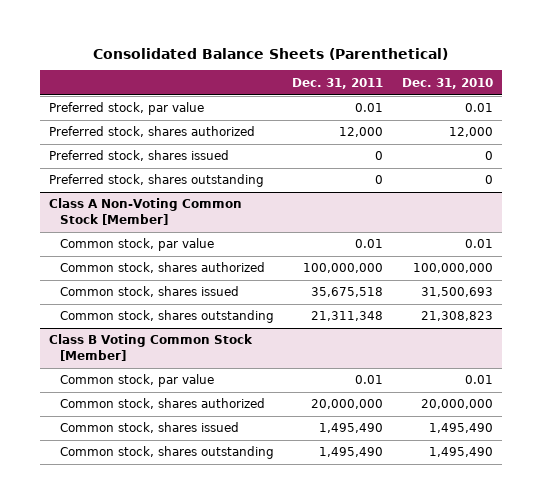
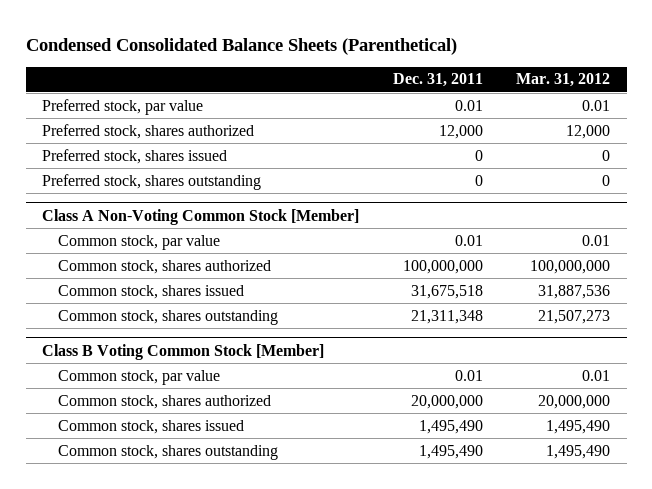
[92,47,448,60] Consolidated Balance Sheets (Parenthetical) -> [25,37,457,55] Condensed Consolidated Balance Sheets (Parenthetical)
[401,77,493,89] Dec. 31, 2010 -> none
none -> [515,73,610,88] Mar. 31, 2012
[311,287,384,298] 35,675,518 -> [410,284,483,299] 31,675,518

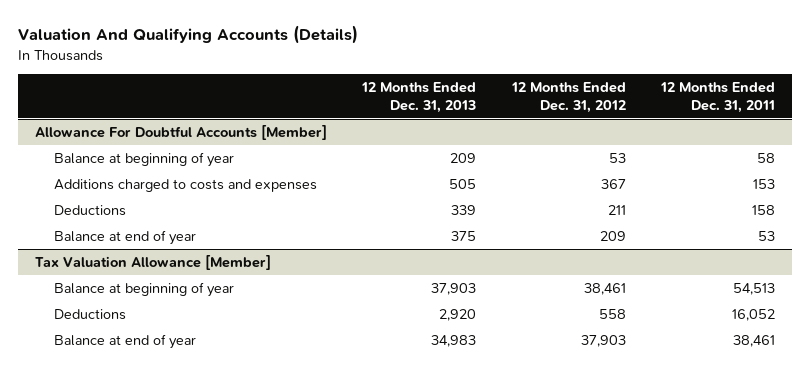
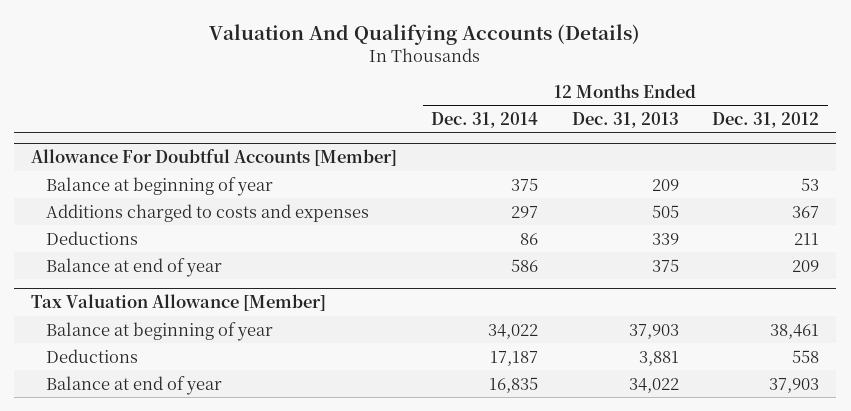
[659,82,775,113] 12 Months Ended Dec. 31, 2011 -> none
none -> [430,112,538,129] Dec. 31, 2014
[439,308,477,321] 2,920 -> [638,350,679,366] 3,881
[431,334,477,347] 34,983 -> [628,377,679,393] 34,022

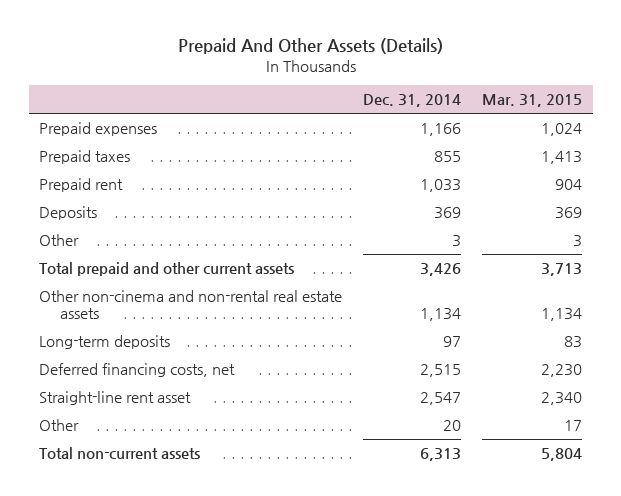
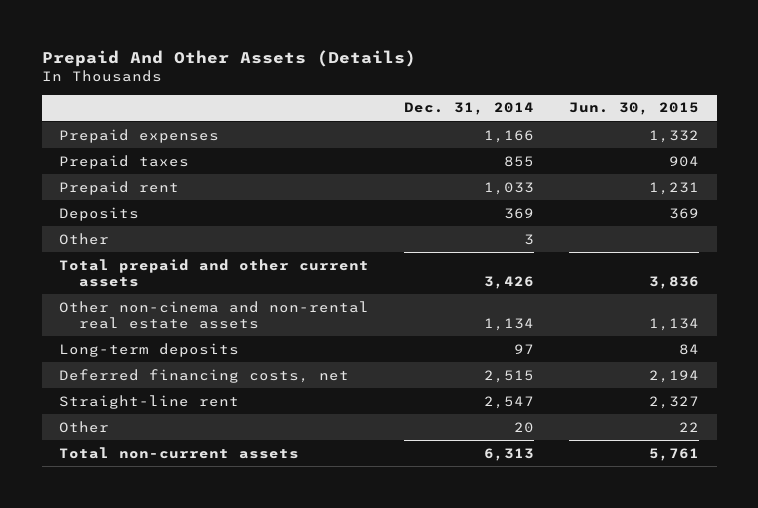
[482,94,583,108] Mar. 31, 2015 -> none
none -> [569,102,700,116] Jun. 30, 2015
[39,391,192,406] Straight-line rent asset -> [59,394,240,409] Straight-line rent

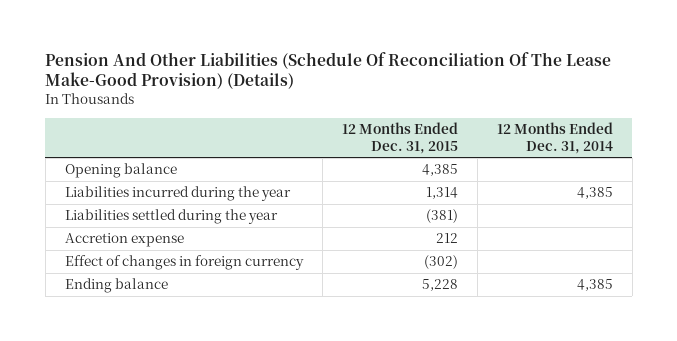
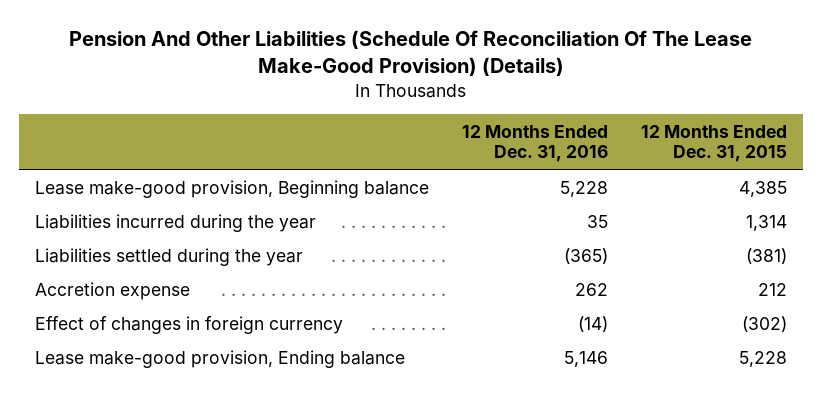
[496,122,613,154] 12 Months Ended Dec. 31, 2014 -> none
none -> [462,124,609,163] 12 Months Ended Dec. 31, 2016
[64,163,177,179] Opening balance -> [35,179,430,198] Lease make-good provision, Beginning balance
[64,278,168,294] Ending balance -> [35,349,406,368] Lease make-good provision, Ending balance

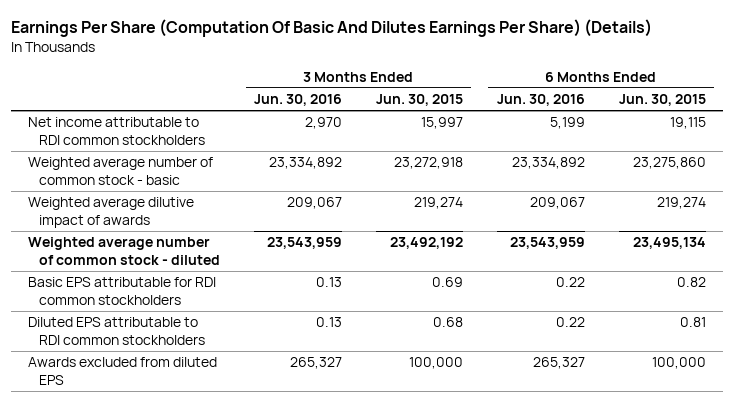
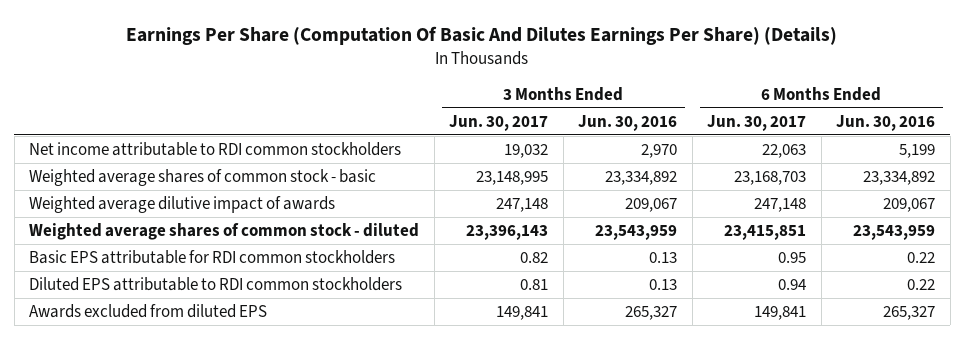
[375,94,463,107] Jun. 30, 2015 -> none
[618,94,706,107] Jun. 30, 2015 -> none
none -> [449,114,549,131] Jun. 30, 2017
none -> [707,114,807,131] Jun. 30, 2017
[28,157,214,185] Weighted average number of common stock - basic -> [29,169,377,187] Weighted average shares of common stock - basic
[28,237,221,265] Weighted average number of common stock - diluted -> [29,223,420,241] Weighted average shares of common stock - diluted

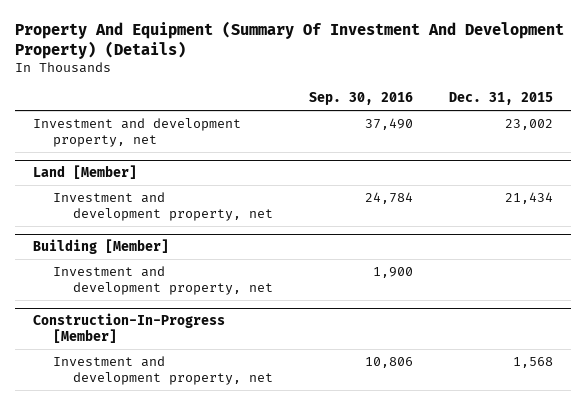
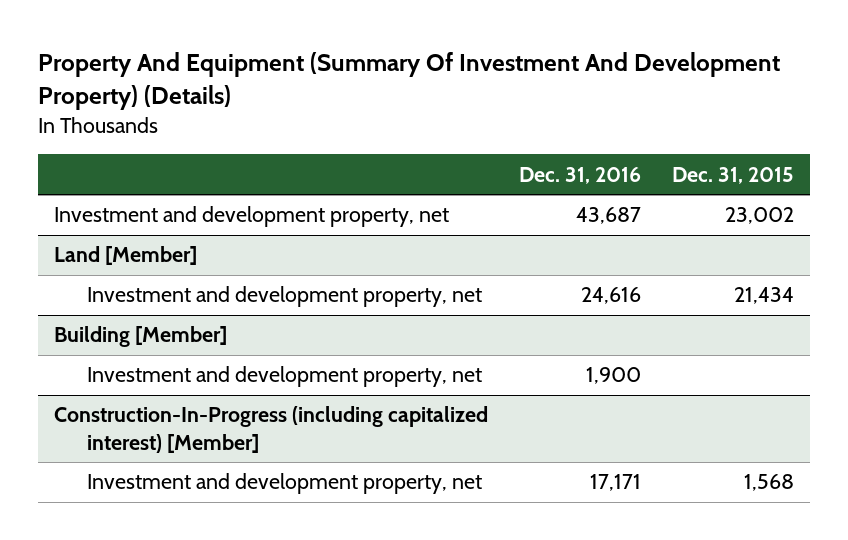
[309,92,414,106] Sep. 30, 2016 -> none
none -> [518,166,641,184] Dec. 31, 2016
[32,313,225,344] Construction-In-Progress [Member] -> [53,406,488,453] Construction-In-Progress (including capitalized interest) [Member]

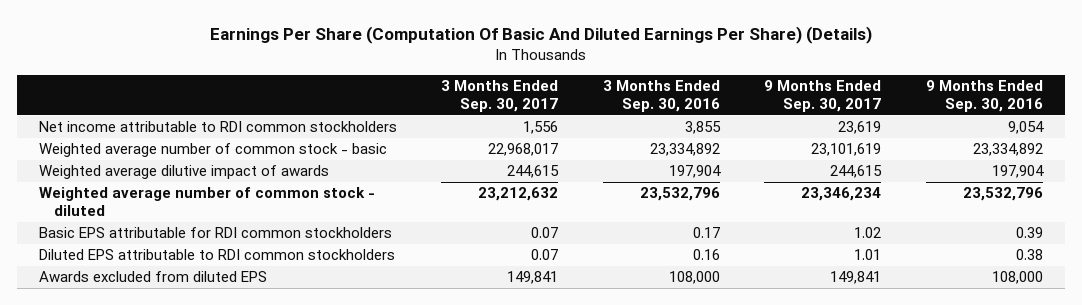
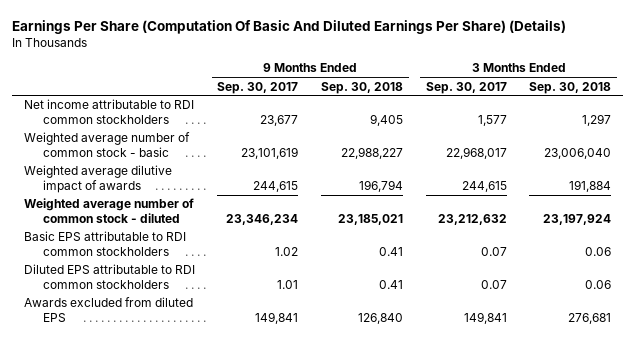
[602,80,720,112] 3 Months Ended Sep. 30, 2016 -> none
[925,80,1043,112] 9 Months Ended Sep. 30, 2016 -> none
none -> [321,81,404,94] Sep. 30, 2018
none -> [529,81,612,94] Sep. 30, 2018
[523,121,559,135] 1,556 -> [477,114,507,126] 1,577
[838,121,882,135] 23,619 -> [260,114,299,126] 23,677
[38,227,392,239] Basic EPS attributable for RDI common stockholders -> [23,231,186,256] Basic EPS attributable to RDI common stockholders

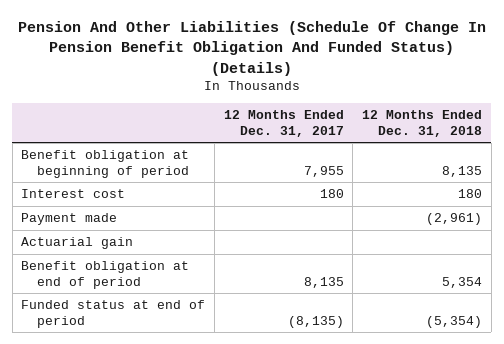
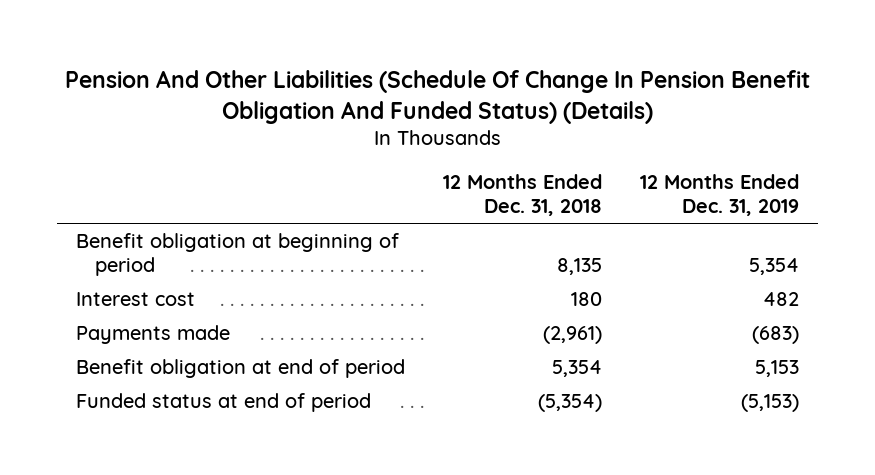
[223,110,344,137] 12 Months Ended Dec. 31, 2017 -> none
none -> [640,174,800,217] 12 Months Ended Dec. 31, 2019
[21,237,134,250] Actuarial gain -> none
[21,213,118,226] Payment made -> [75,325,230,345] Payments made

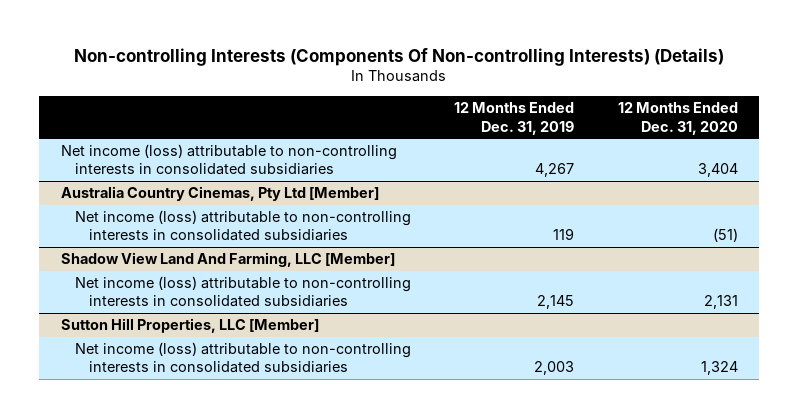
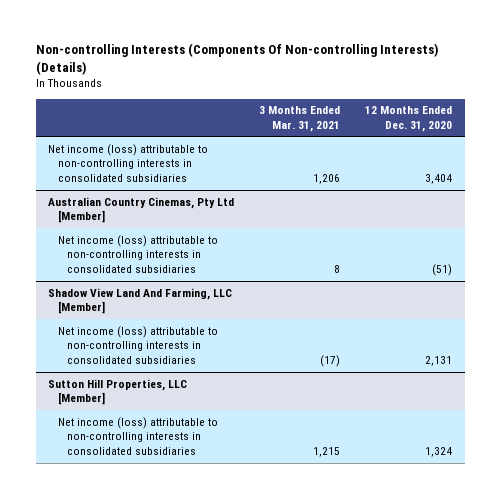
[454,102,575,135] 12 Months Ended Dec. 31, 2019 -> none
none -> [259,106,341,132] 3 Months Ended Mar. 31, 2021
[60,186,379,202] Australia Country Cinemas, Pty Ltd [Member] -> [48,196,235,224] Australian Country Cinemas, Pty Ltd [Member]

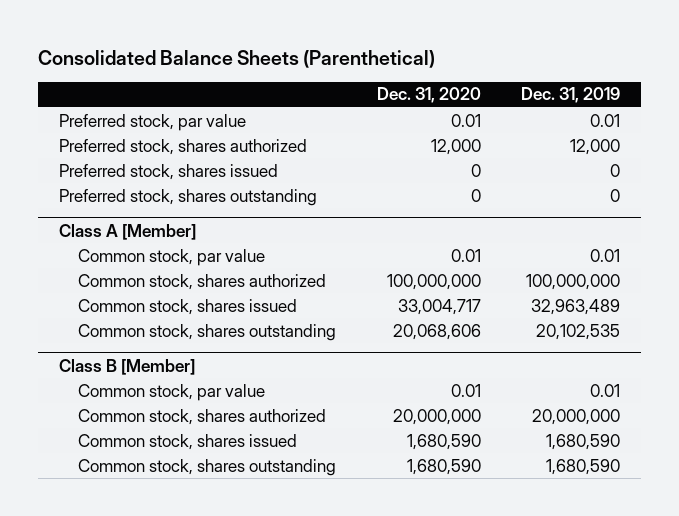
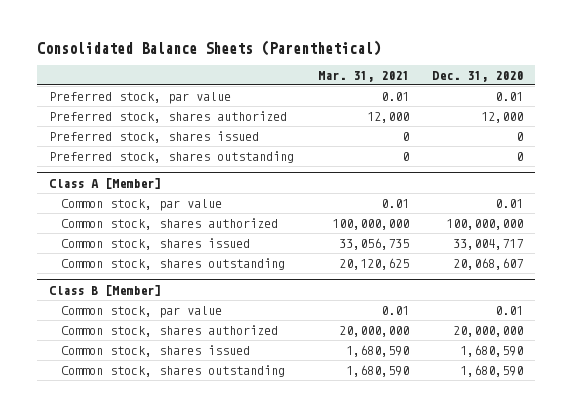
[521,87,621,104] Dec. 31, 2019 -> none
none -> [317,70,409,82] Mar. 31, 2021
[392,323,481,340] 20,068,606 -> [453,257,524,270] 20,068,607

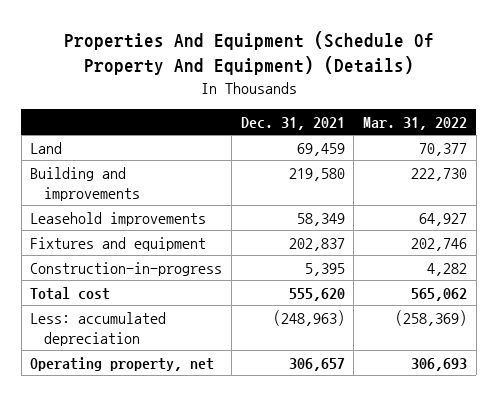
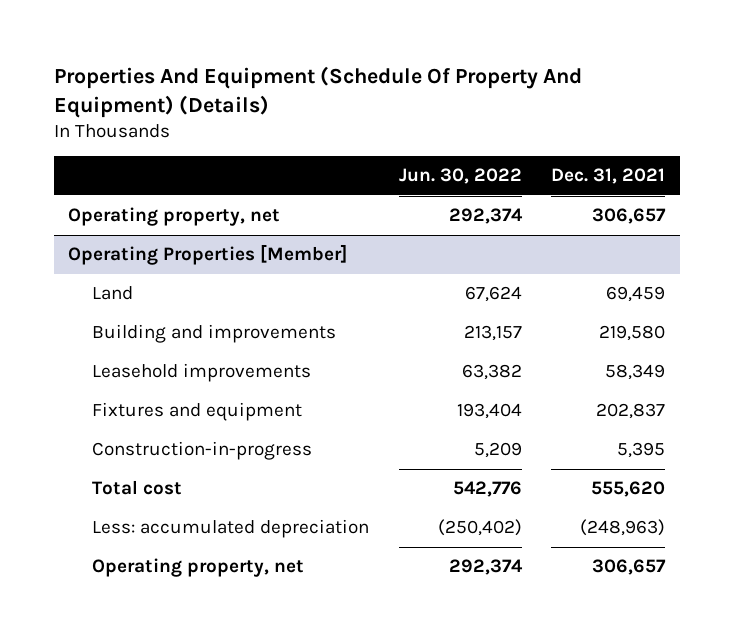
[362,116,467,130] Mar. 31, 2022 -> none
none -> [398,168,522,185] Jun. 30, 2022
none -> [68,207,281,227] Operating property, net
none -> [68,244,348,266] Operating Properties [Member]

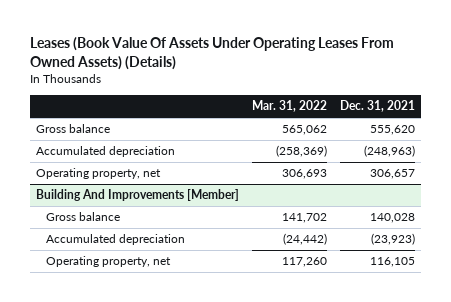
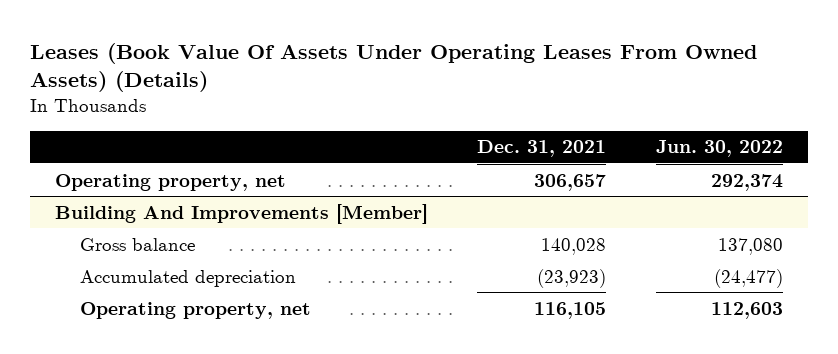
[252,100,328,113] Mar. 31, 2022 -> none
none -> [655,140,783,158] Jun. 30, 2022
[36,124,111,134] Gross balance -> none
[36,146,176,158] Accumulated depreciation -> none

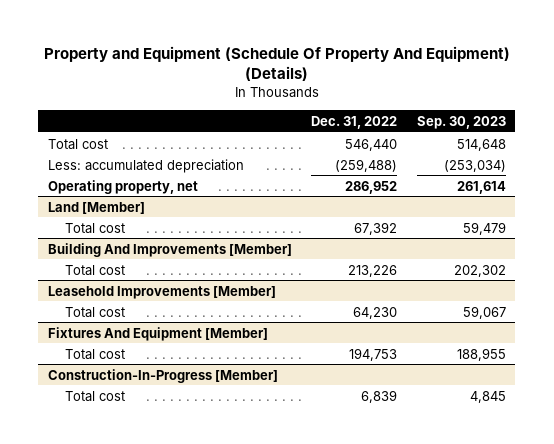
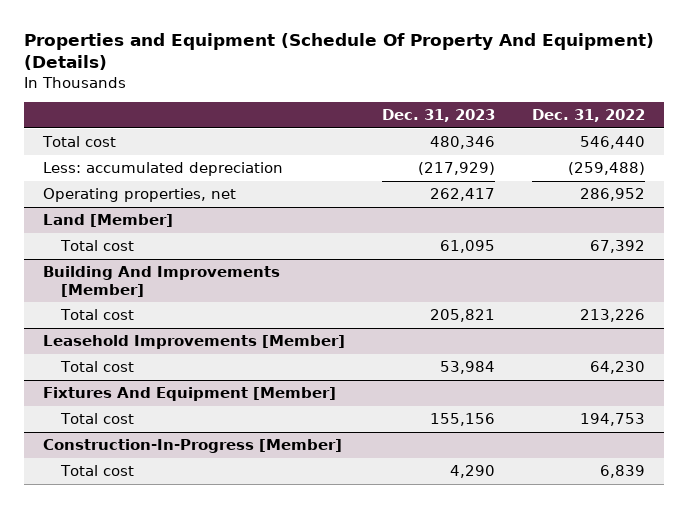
[43,45,510,82] Property and Equipment (Schedule Of Property And Equipment) (Details) -> [23,33,654,71] Properties and Equipment (Schedule Of Property And Equipment) (Details)
[416,115,506,129] Sep. 30, 2023 -> none
none -> [382,109,496,123] Dec. 31, 2023
[47,179,198,194] Operating property, net -> [42,188,236,203] Operating properties, net

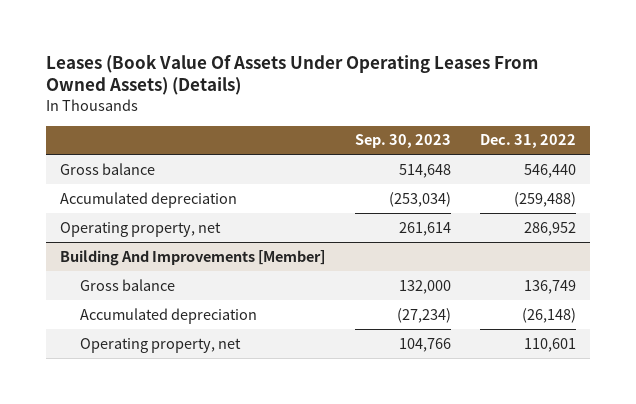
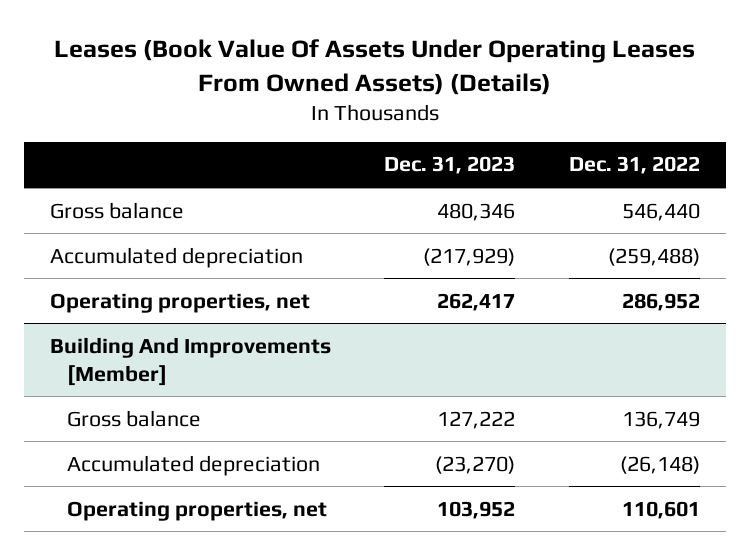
[354,134,451,149] Sep. 30, 2023 -> none
none -> [384,156,516,175] Dec. 31, 2023
[60,221,222,237] Operating property, net -> [50,292,311,313] Operating properties, net
[80,337,242,353] Operating property, net -> [67,500,328,521] Operating properties, net

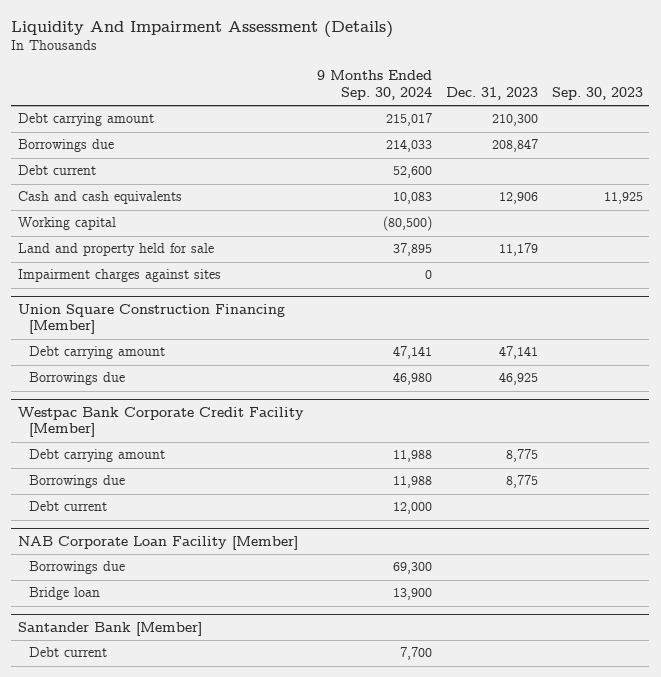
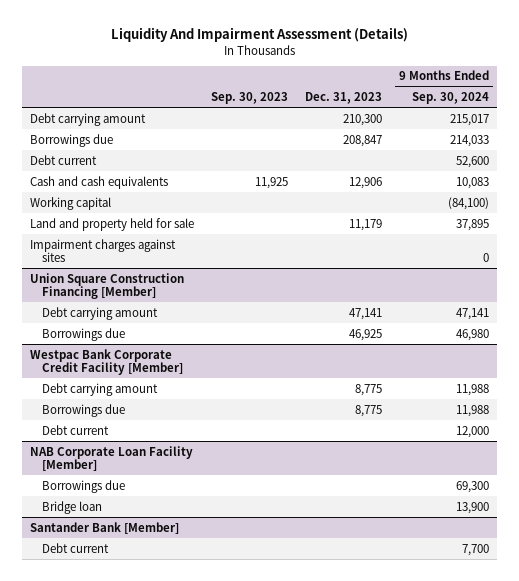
[383,216,433,232] (80,500) -> [448,196,490,210] (84,100)

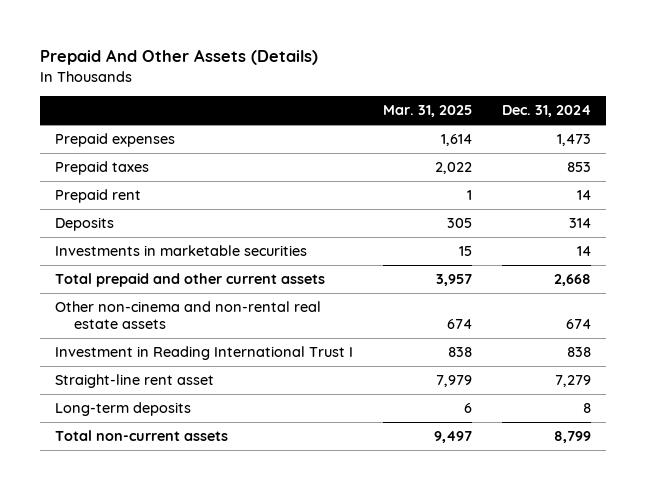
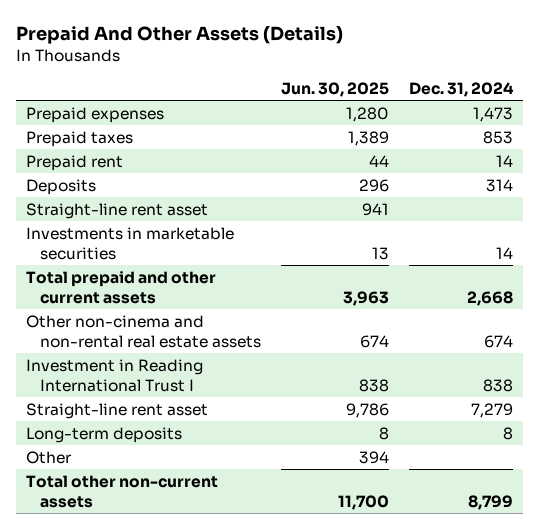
[383,105,473,118] Mar. 31, 2025 -> none
none -> [281,82,390,98] Jun. 30, 2025
none -> [25,202,208,219] Straight-line rent asset
none -> [25,450,71,464] Other
[54,430,228,442] Total non-current assets -> [25,474,218,508] Total other non-current assets

